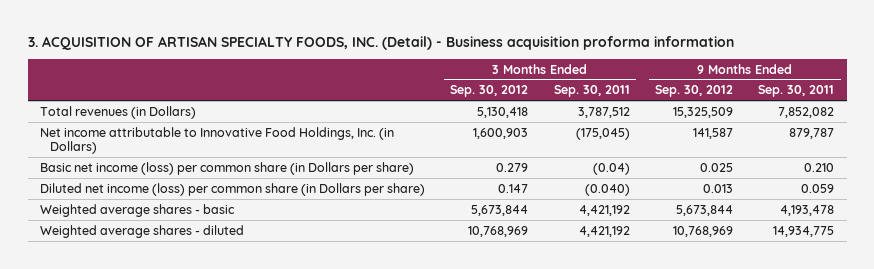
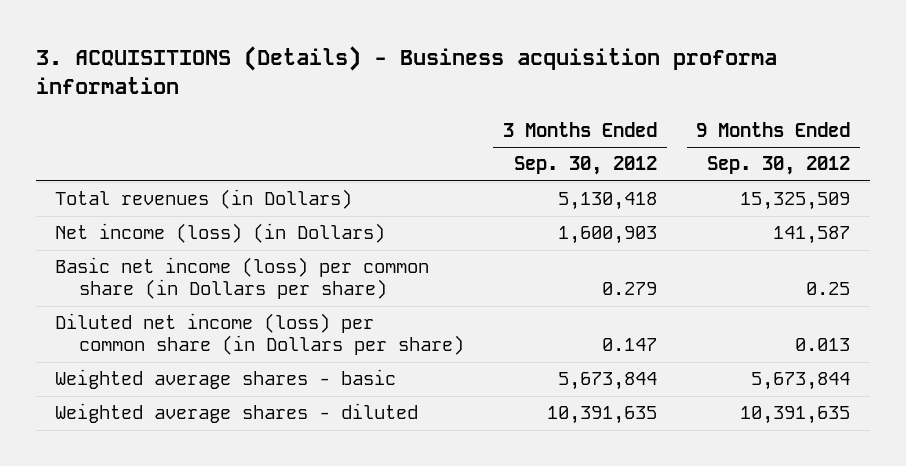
[27,35,734,50] 3. ACQUISITION OF ARTISAN SPECIALTY FOODS, INC. (Detail) - Business acquisition proforma information -> [35,46,777,95] 3. ACQUISITIONS (Details) - Business acquisition proforma information
[553,85,630,98] Sep. 30, 2011 -> none
[758,85,835,98] Sep. 30, 2011 -> none
[40,126,395,155] Net income attributable to Innovative Food Holdings, Inc. (in Dollars) -> [55,223,386,244] Net income (loss) (in Dollars)
[699,162,733,172] 0.025 -> [806,282,851,296] 0.25
[468,225,529,237] 10,768,969 -> [547,406,658,425] 10,391,635
[672,225,733,237] 10,768,969 -> [740,406,851,425] 10,391,635

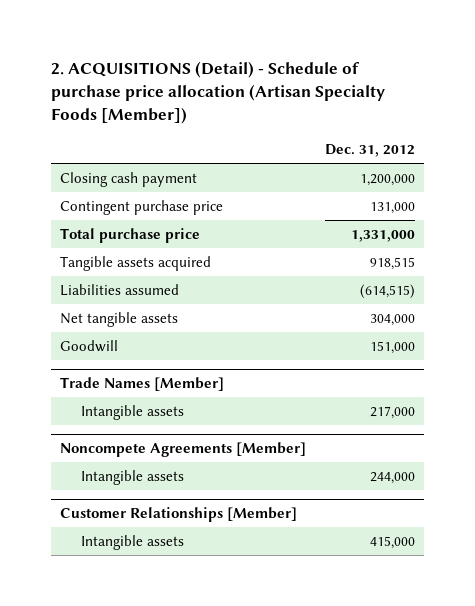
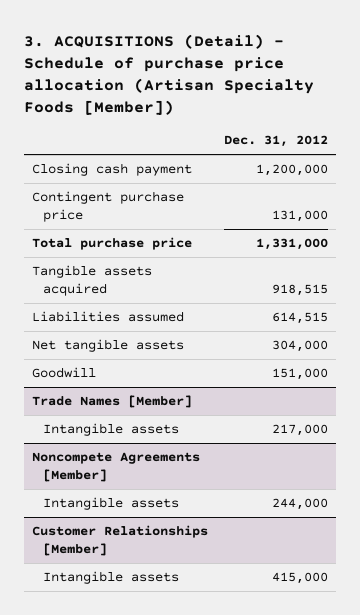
[51,61,386,125] 2. ACQUISITIONS (Detail) - Schedule of purchase price allocation (Artisan Specialty Foods [Member]) -> [23,33,314,116] 3. ACQUISITIONS (Detail) - Schedule of purchase price allocation (Artisan Specialty Foods [Member])
[359,283,415,299] (614,515) -> [271,312,328,325] 614,515

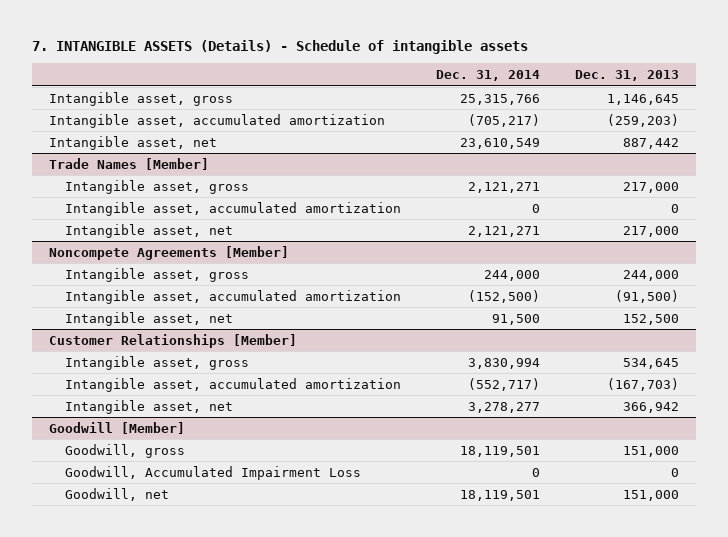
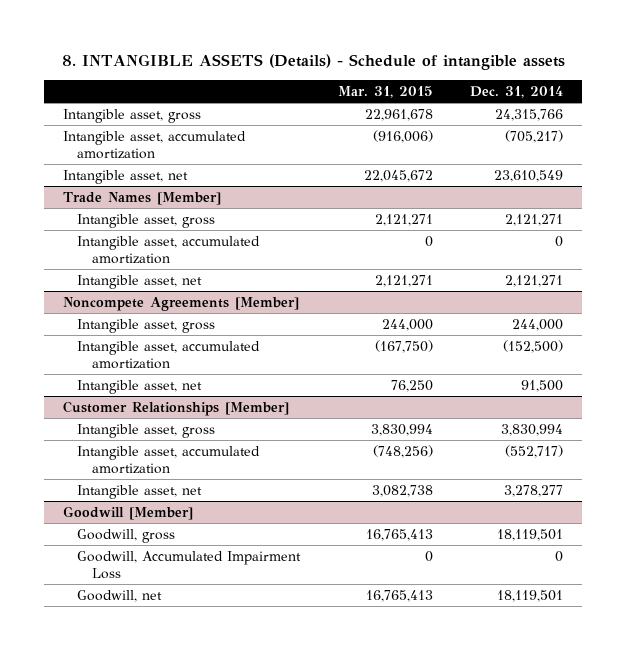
[31,39,528,54] 7. INTANGIBLE ASSETS (Details) - Schedule of intangible assets -> [61,53,565,70] 8. INTANGIBLE ASSETS (Details) - Schedule of intangible assets
[574,70,679,82] Dec. 31, 2013 -> none
none -> [337,85,433,98] Mar. 31, 2015
[459,93,540,105] 25,315,766 -> [495,109,564,122] 24,315,766

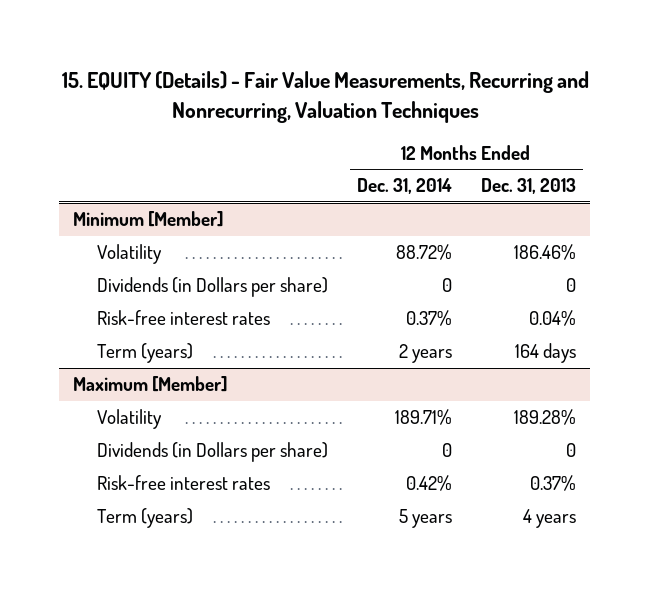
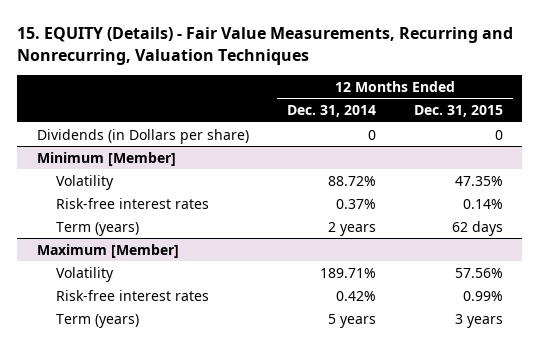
[480,178,576,195] Dec. 31, 2013 -> none
none -> [414,105,504,118] Dec. 31, 2015
none -> [36,128,249,144] Dividends (in Dollars per share)
[97,277,329,298] Dividends (in Dollars per share) -> none
[97,442,329,463] Dividends (in Dollars per share) -> none

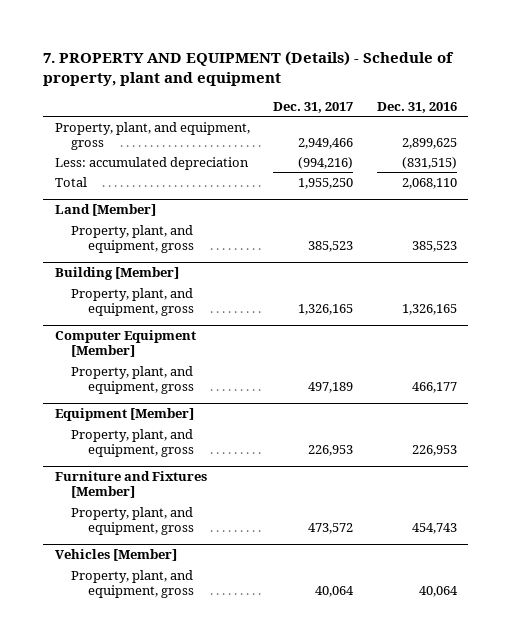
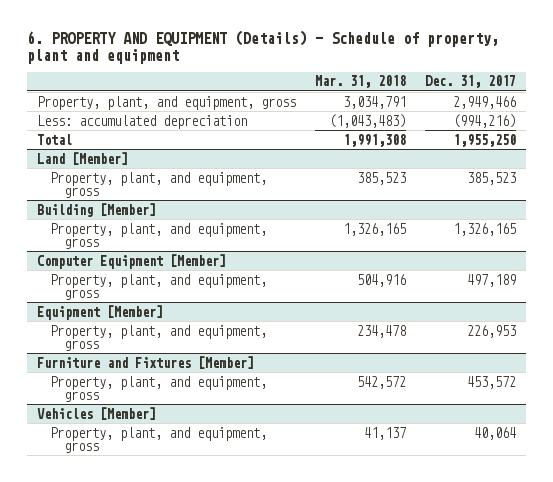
[42,50,454,86] 7. PROPERTY AND EQUIPMENT (Details) - Schedule of property, plant and equipment -> [27,29,500,64] 6. PROPERTY AND EQUIPMENT (Details) - Schedule of property, plant and equipment
[376,101,457,113] Dec. 31, 2016 -> none
none -> [314,75,406,89] Mar. 31, 2018
[308,522,354,534] 473,572 -> [467,375,517,389] 453,572

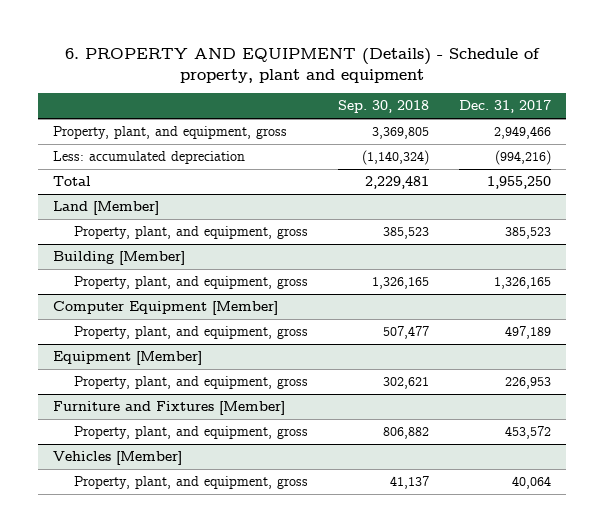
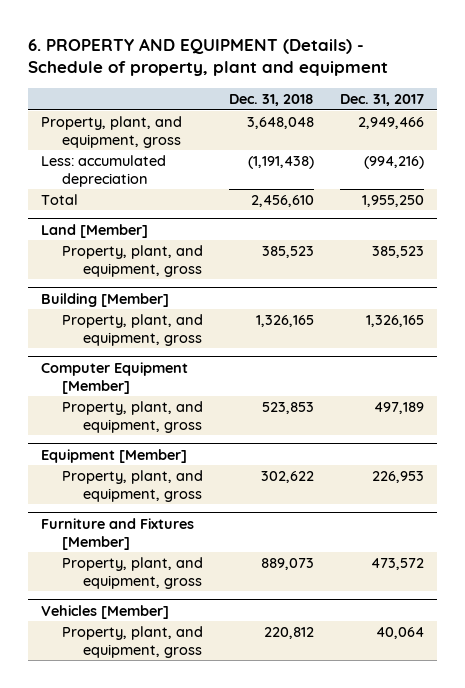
[338,100,430,114] Sep. 30, 2018 -> none
none -> [229,94,315,107] Dec. 31, 2018
[505,426,552,440] 453,572 -> [370,557,424,570] 473,572

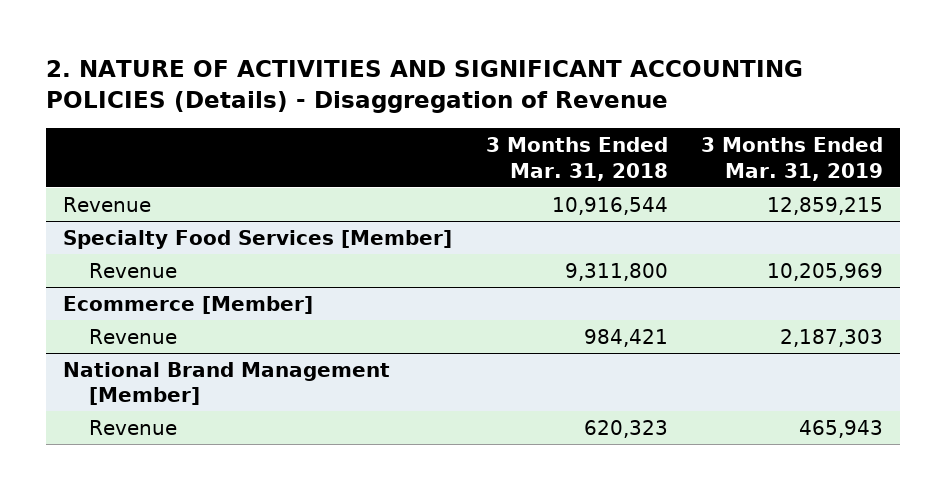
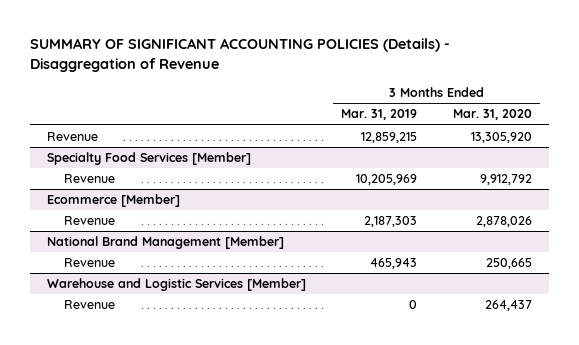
[46,60,804,114] 2. NATURE OF ACTIVITIES AND SIGNIFICANT ACCOUNTING POLICIES (Details) - Disaggregation of Revenue -> [29,38,450,72] SUMMARY OF SIGNIFICANT ACCOUNTING POLICIES (Details) - Disaggregation of Revenue
[485,137,668,181] 3 Months Ended Mar. 31, 2018 -> none
none -> [452,109,532,121] Mar. 31, 2020
none -> [47,278,307,292] Warehouse and Logistic Services [Member]
none -> [63,300,115,310] Revenue

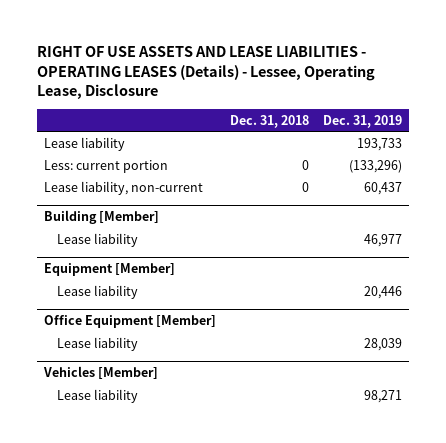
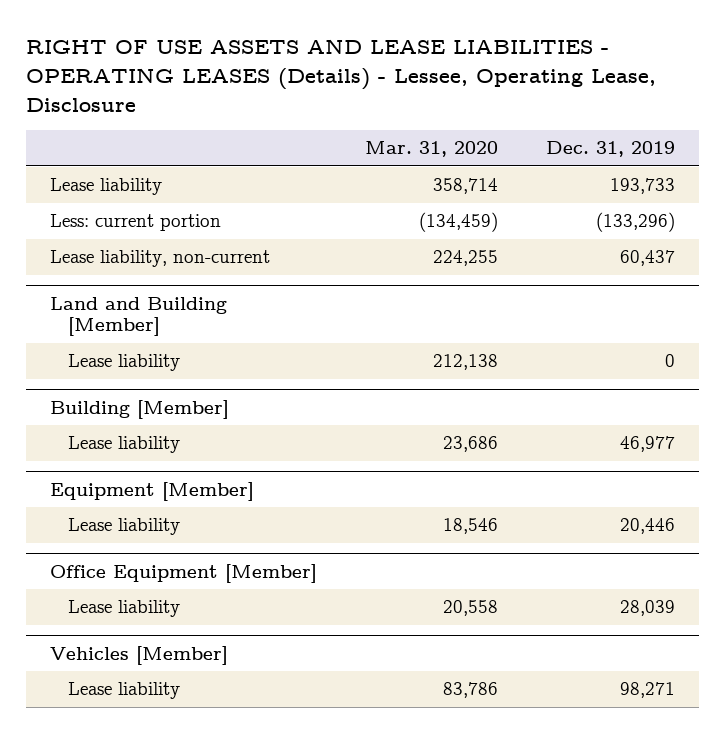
[229,114,309,128] Dec. 31, 2018 -> none
none -> [365,141,499,158] Mar. 31, 2020
none -> [49,296,227,337] Land and Building [Member]
none -> [68,354,181,372] Lease liability

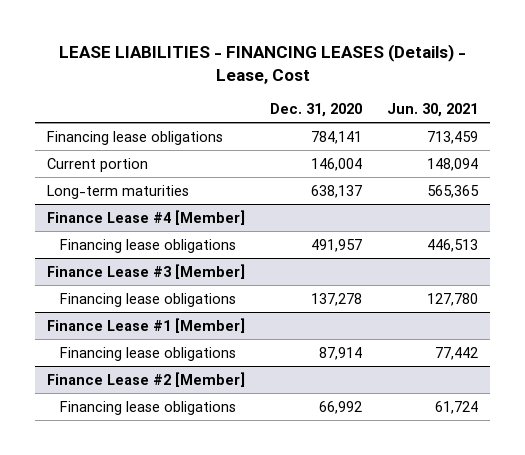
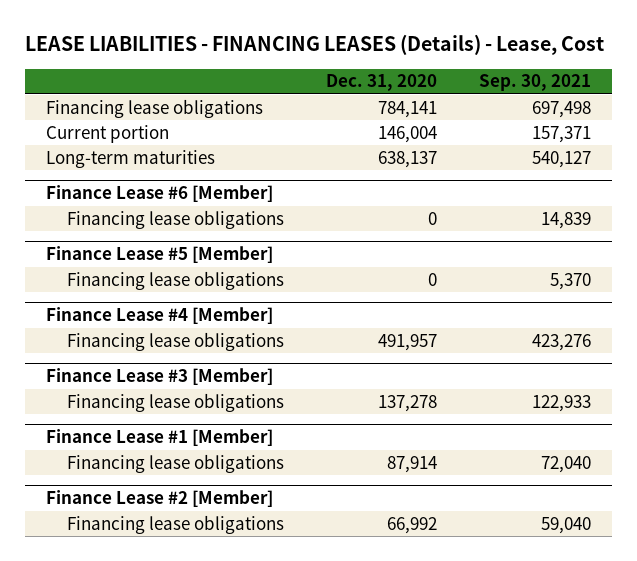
[386,103,478,118] Jun. 30, 2021 -> none
none -> [478,74,591,92] Sep. 30, 2021
none -> [45,185,273,203] Finance Lease #6 [Member]
none -> [66,209,284,229] Financing lease obligations
none -> [45,246,273,264] Finance Lease #5 [Member]
none -> [66,270,284,290] Financing lease obligations

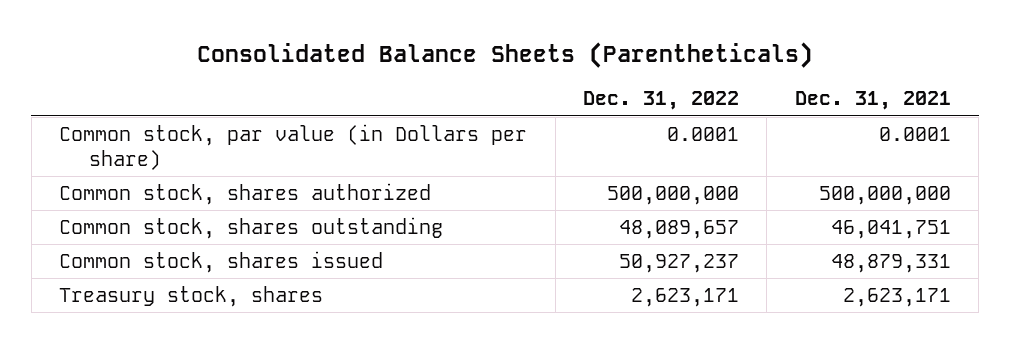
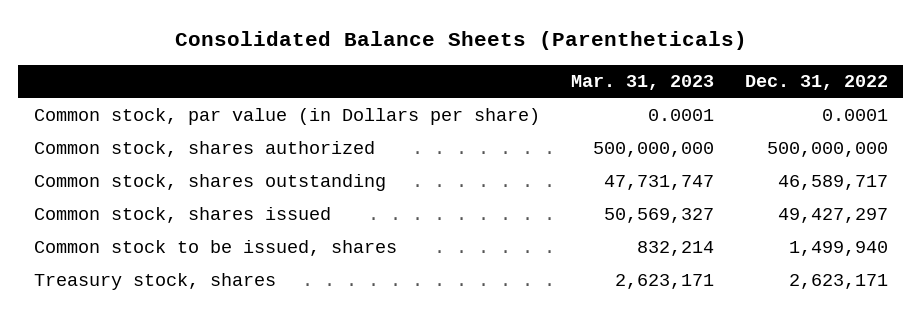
[794,91,951,111] Dec. 31, 2021 -> none
none -> [570,75,714,91] Mar. 31, 2023
[618,220,739,240] 48,089,657 -> [777,175,888,191] 46,589,717
[618,254,739,274] 50,927,237 -> [777,208,888,224] 49,427,297
none -> [33,240,397,257] Common stock to be issued, shares

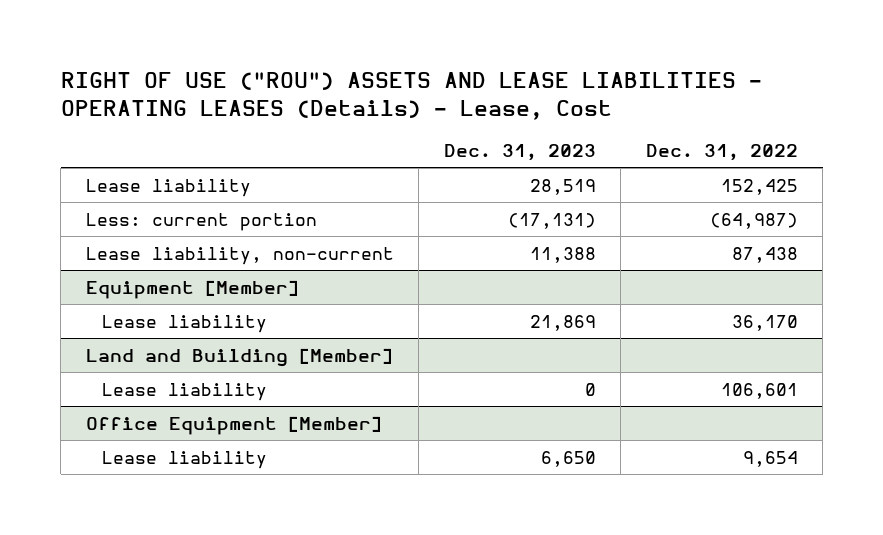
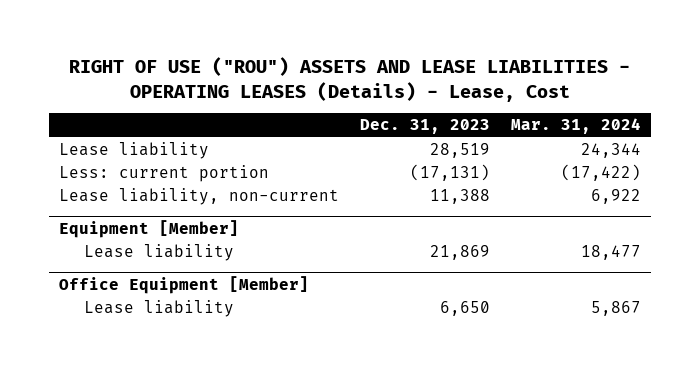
[645,143,798,161] Dec. 31, 2022 -> none
none -> [510,118,641,135] Mar. 31, 2024
[85,347,393,367] Land and Building [Member] -> none
[102,382,268,401] Lease liability -> none

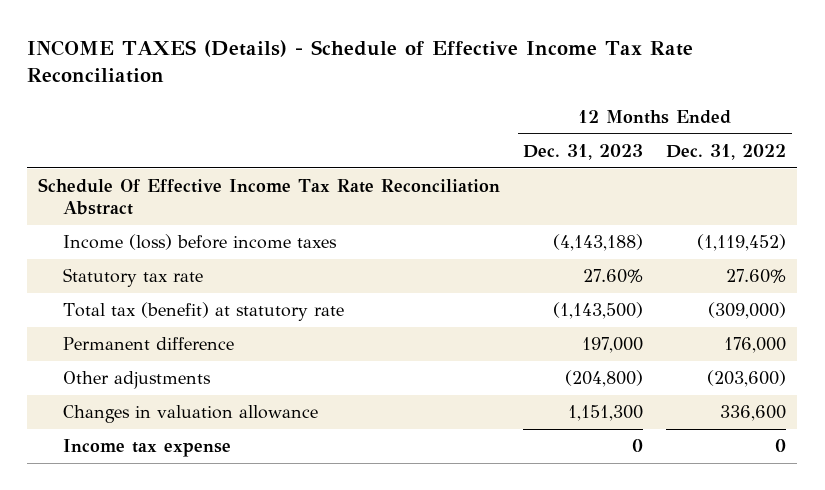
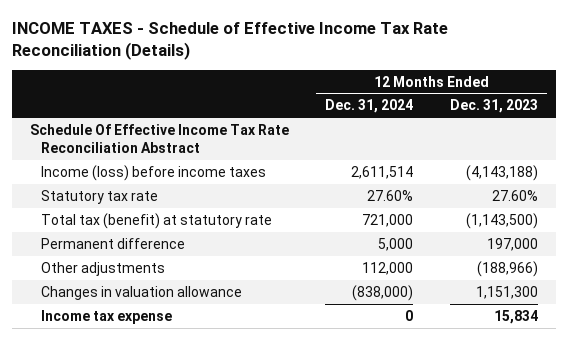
[27,39,694,84] INCOME TAXES (Details) - Schedule of Effective Income Tax Rate Reconciliation -> [11,21,448,60] INCOME TAXES - Schedule of Effective Income Tax Rate Reconciliation (Details)
[666,143,787,160] Dec. 31, 2022 -> none
none -> [325,99,414,114] Dec. 31, 2024
[565,370,644,388] (204,800) -> [476,260,538,277] (188,966)
[632,439,644,453] 0 -> [493,309,538,324] 15,834

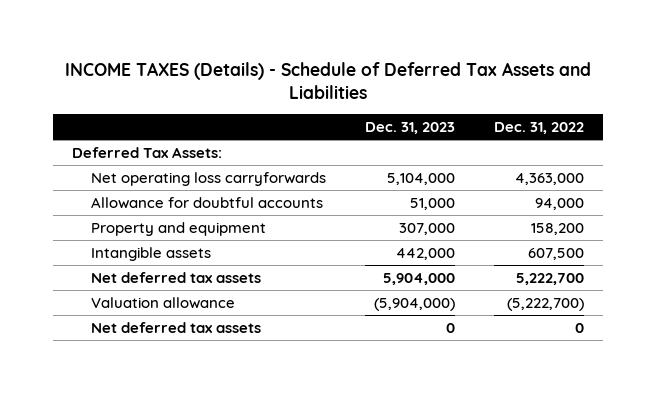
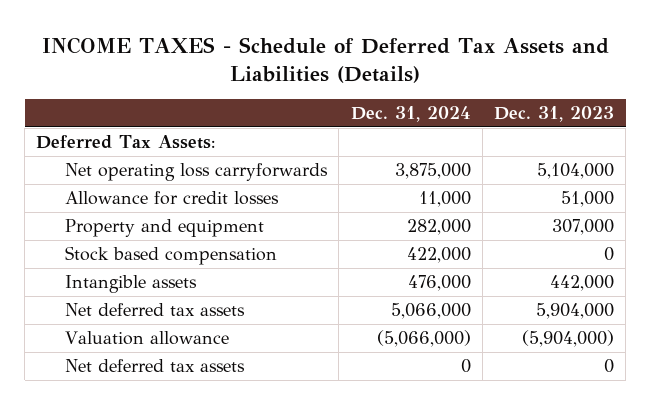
[64,62,591,100] INCOME TAXES (Details) - Schedule of Deferred Tax Assets and Liabilities -> [42,36,610,83] INCOME TAXES - Schedule of Deferred Tax Assets and Liabilities (Details)
[493,122,584,135] Dec. 31, 2022 -> none
none -> [350,106,471,123] Dec. 31, 2024
[91,196,324,209] Allowance for doubtful accounts -> [65,191,280,206] Allowance for credit losses
none -> [65,246,278,266] Stock based compensation

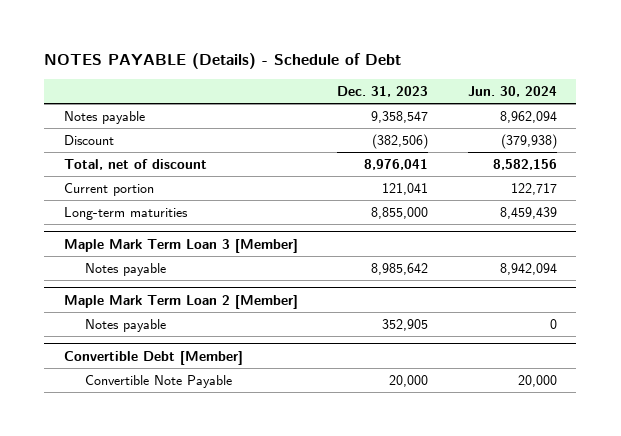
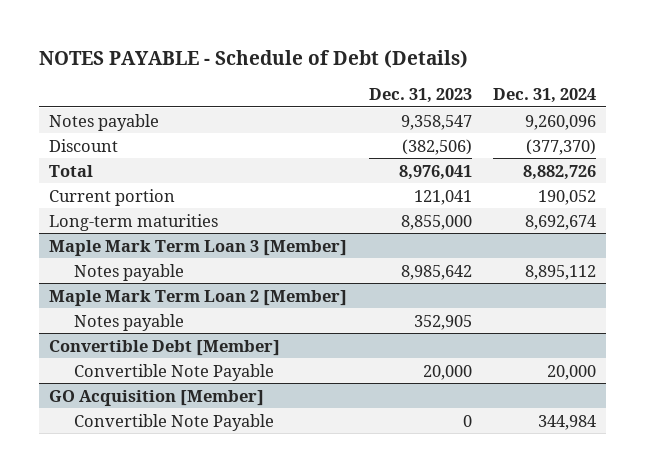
[44,53,402,70] NOTES PAYABLE (Details) - Schedule of Debt -> [38,49,468,68] NOTES PAYABLE - Schedule of Debt (Details)
[467,85,557,97] Jun. 30, 2024 -> none
none -> [492,88,596,104] Dec. 31, 2024
[63,158,207,170] Total, net of discount -> [49,164,94,177] Total
none -> [49,389,265,406] GO Acquisition [Member]
none -> [74,413,275,431] Convertible Note Payable

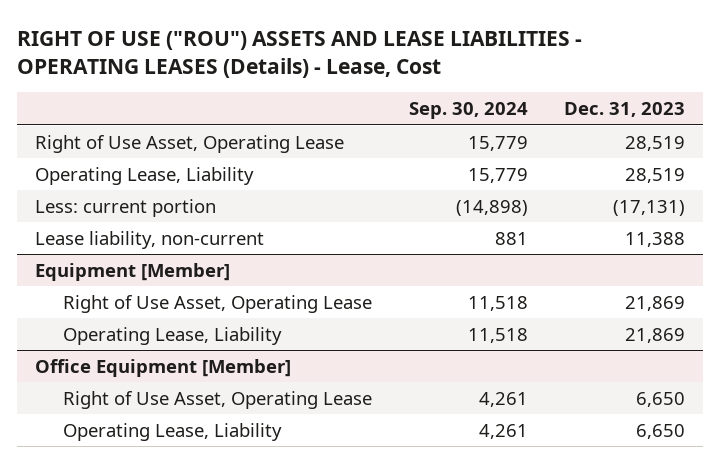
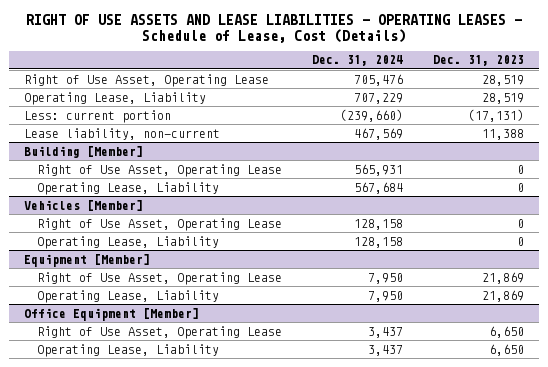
[17,30,583,79] RIGHT OF USE ("ROU") ASSETS AND LEASE LIABILITIES - OPERATING LEASES (Details) - Lease, Cost -> [26,13,523,43] RIGHT OF USE ASSETS AND LEASE LIABILITIES - OPERATING LEASES - Schedule of Lease, Cost (Details)
[408,102,528,120] Sep. 30, 2024 -> none
none -> [312,55,404,67] Dec. 31, 2024
none -> [23,145,143,158] Building [Member]
none -> [36,163,282,177] Right of Use Asset, Operating Lease
none -> [36,181,219,195] Operating Lease, Liability
none -> [23,199,143,211] Vehicles [Member]
none -> [36,217,282,231] Right of Use Asset, Operating Lease
none -> [36,235,219,249] Operating Lease, Liability

